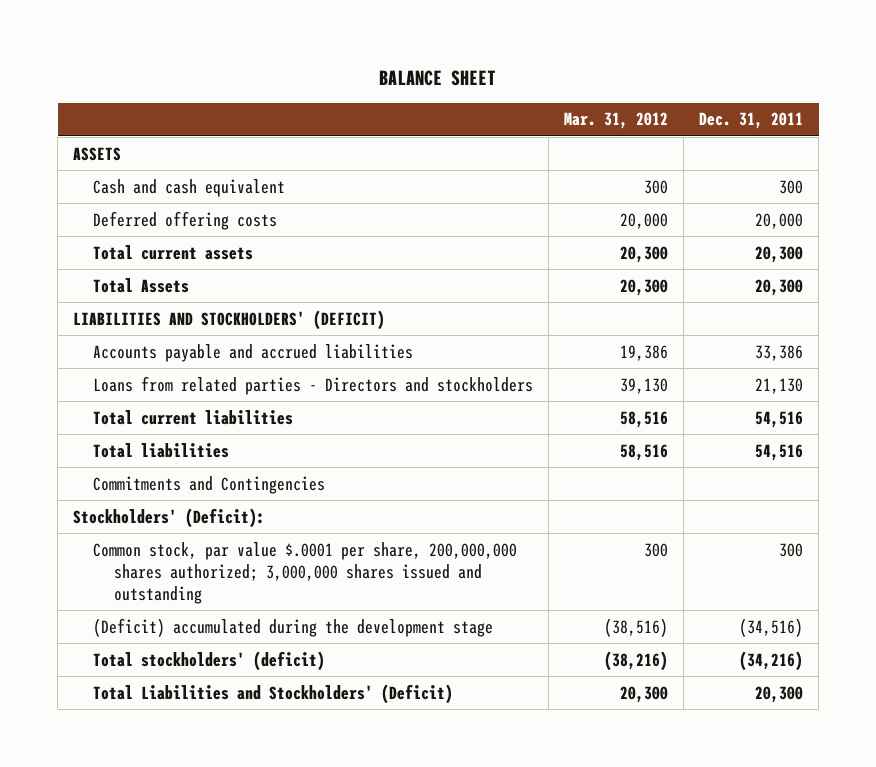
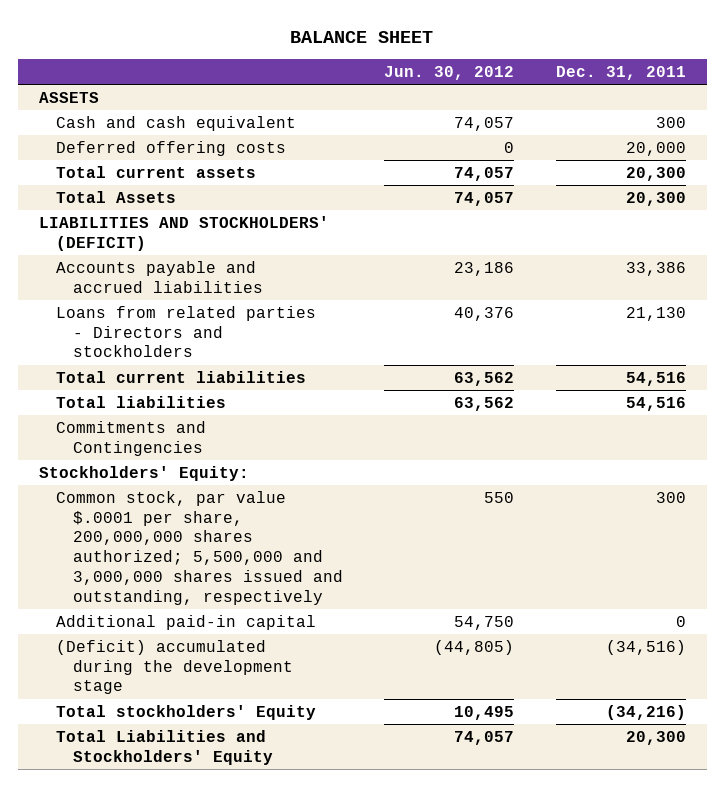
[564,112,669,130] Mar. 31, 2012 -> none
none -> [384,66,515,81] Jun. 30, 2012
[72,507,265,528] Stockholders' (Deficit): -> [38,466,249,482] Stockholders' Equity:
[93,541,518,605] Common stock, par value $.0001 per share, 200,000,000 shares authorized; 3,000,000 shares issued and outstanding -> [55,491,343,605] Common stock, par value $.0001 per share, 200,000,000 shares authorized; 5,500,000 and 3,000,000 shares issued and outstanding, respectively
none -> [55,615,316,631] Additional paid-in capital
[93,650,326,671] Total stockholders' (deficit) -> [55,705,316,721] Total stockholders' Equity
[93,683,454,704] Total Liabilities and Stockholders' (Deficit) -> [55,730,273,765] Total Liabilities and Stockholders' Equity

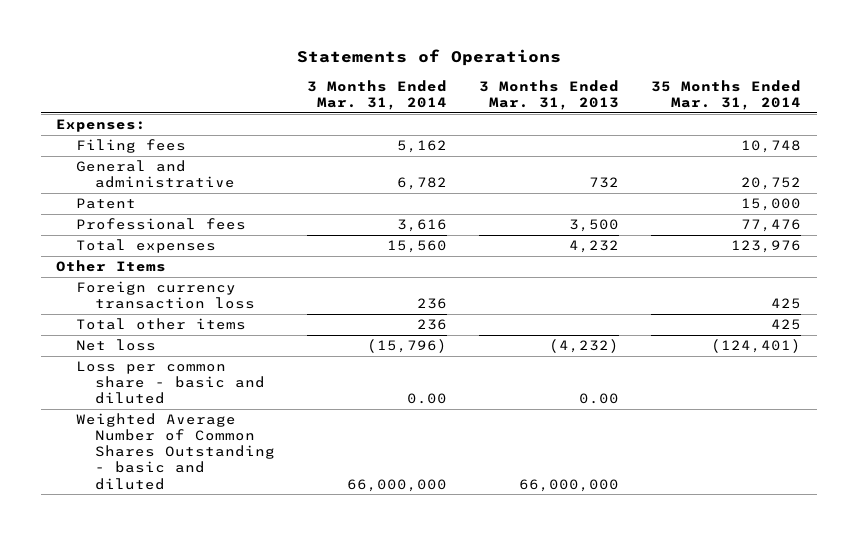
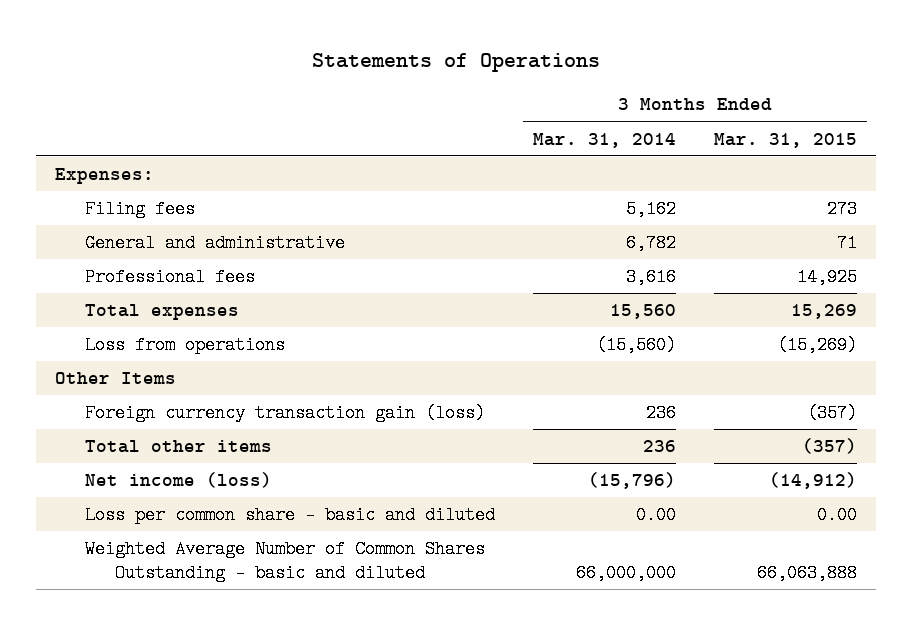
[478,79,619,110] 3 Months Ended Mar. 31, 2013 -> none
[650,79,801,110] 35 Months Ended Mar. 31, 2014 -> none
none -> [714,132,858,148] Mar. 31, 2015
[75,198,136,210] Patent -> none
none -> [84,336,285,355] Loss from operations
[75,281,256,310] Foreign currency transaction loss -> [84,404,485,423] Foreign currency transaction gain (loss)
[75,339,156,352] Net loss -> [84,472,272,489] Net income (loss)

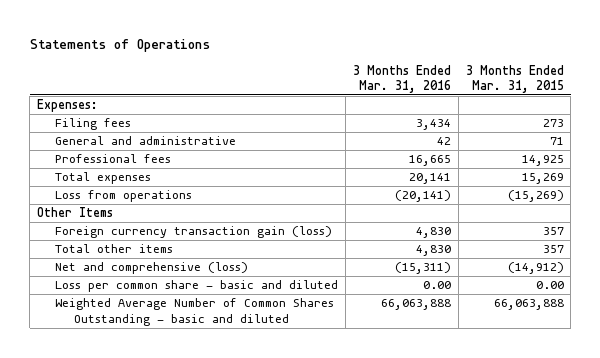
[533,132,677,148] Mar. 31, 2014 -> none
none -> [352,64,451,93] 3 Months Ended Mar. 31, 2016
[807,404,858,423] (357) -> [542,227,564,236] 357
[802,438,858,455] (357) -> [542,245,564,254] 357
[84,472,272,489] Net income (loss) -> [55,262,249,275] Net and comprehensive (loss)

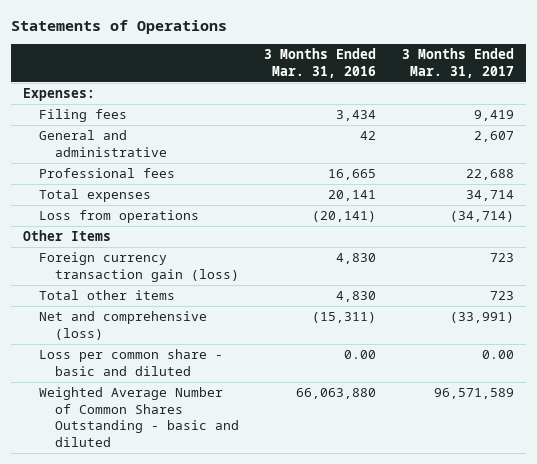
[465,64,564,93] 3 Months Ended Mar. 31, 2015 -> none
none -> [401,48,514,79] 3 Months Ended Mar. 31, 2017
[380,299,451,311] 66,063,888 -> [296,388,377,400] 66,063,880

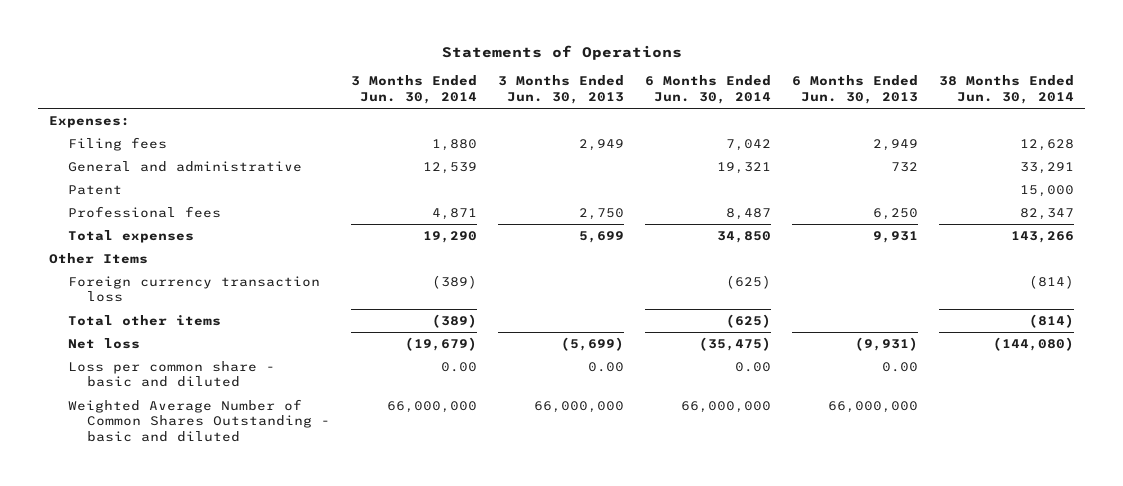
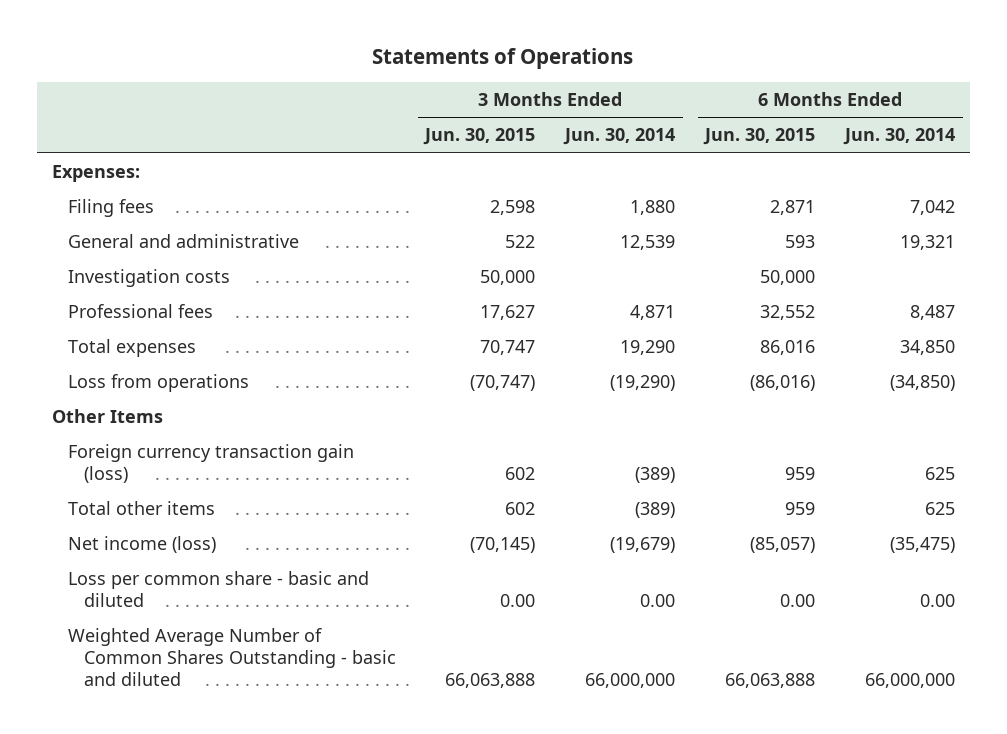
[498,75,625,104] 3 Months Ended Jun. 30, 2013 -> none
[792,75,919,104] 6 Months Ended Jun. 30, 2013 -> none
[939,75,1075,104] 38 Months Ended Jun. 30, 2014 -> none
none -> [423,128,536,146] Jun. 30, 2015
none -> [703,128,816,146] Jun. 30, 2015
[67,184,122,195] Patent -> none
none -> [67,269,230,288] Investigation costs
none -> [67,374,249,393] Loss from operations
[67,275,320,303] Foreign currency transaction loss -> [67,444,354,483] Foreign currency transaction gain (loss)
[726,274,772,289] (625) -> [925,466,956,480] 625
[726,313,772,328] (625) -> [925,502,956,516] 625
[67,337,140,349] Net loss -> [67,536,216,554] Net income (loss)

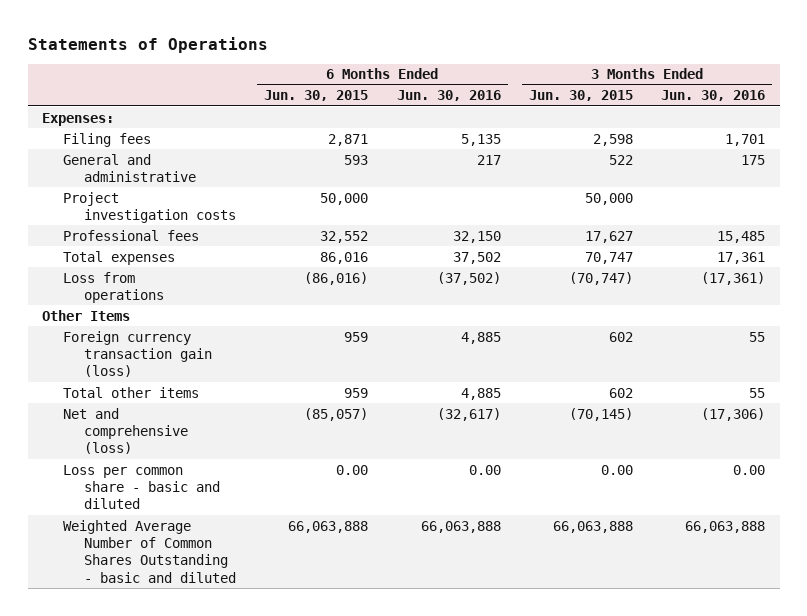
[563,128,676,146] Jun. 30, 2014 -> none
[843,128,956,146] Jun. 30, 2014 -> none
none -> [396,90,501,102] Jun. 30, 2016
none -> [661,90,766,102] Jun. 30, 2016
[67,269,230,288] Investigation costs -> [62,191,236,223] Project investigation costs
[67,536,216,554] Net income (loss) -> [62,407,188,455] Net and comprehensive (loss)

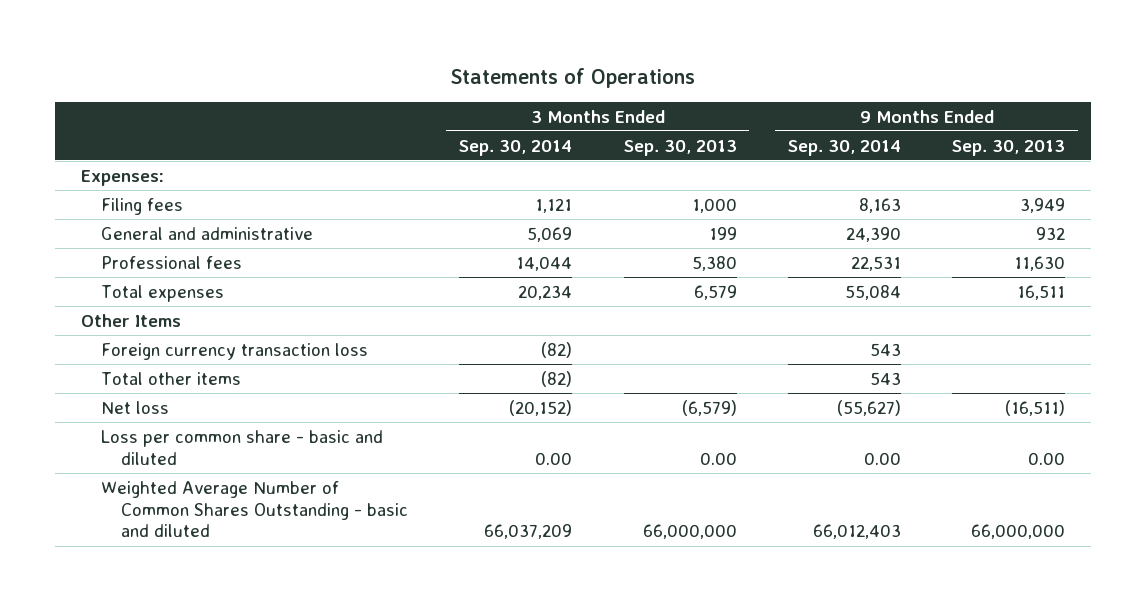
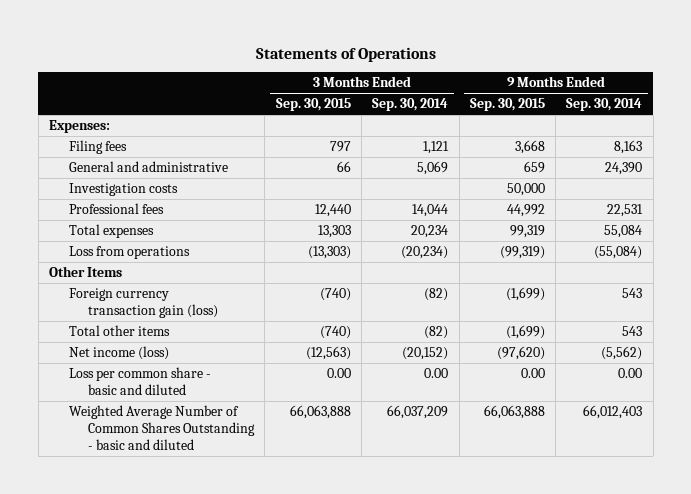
[623,139,737,156] Sep. 30, 2013 -> none
[952,139,1066,156] Sep. 30, 2013 -> none
none -> [275,98,351,112] Sep. 30, 2015
none -> [469,98,545,112] Sep. 30, 2015
none -> [68,183,178,197] Investigation costs
none -> [68,246,190,260] Loss from operations
[100,342,368,360] Foreign currency transaction loss -> [68,288,218,318] Foreign currency transaction gain (loss)
[100,400,169,414] Net loss -> [68,346,169,361] Net income (loss)
[836,399,901,416] (55,627) -> [601,346,643,361] (5,562)

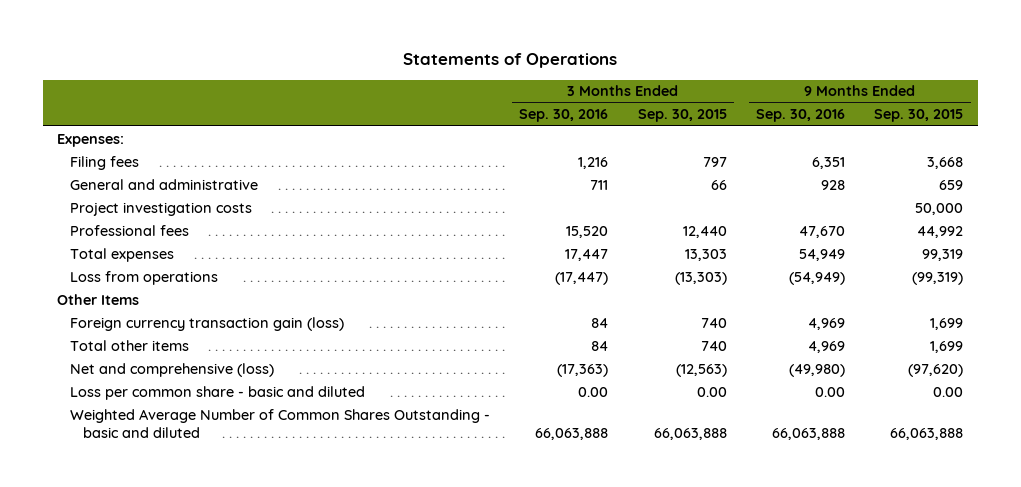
[372,98,449,112] Sep. 30, 2014 -> none
[566,98,643,112] Sep. 30, 2014 -> none
none -> [519,109,609,123] Sep. 30, 2016
none -> [756,109,846,123] Sep. 30, 2016
[68,183,178,197] Investigation costs -> [70,201,253,216] Project investigation costs
[319,288,351,302] (740) -> [700,317,727,328] 740
[505,287,545,302] (1,699) -> [930,317,964,330] 1,699
[319,326,351,340] (740) -> [700,340,727,351] 740
[505,325,545,340] (1,699) -> [930,340,964,353] 1,699
[68,346,169,361] Net income (loss) -> [70,362,275,377] Net and comprehensive (loss)

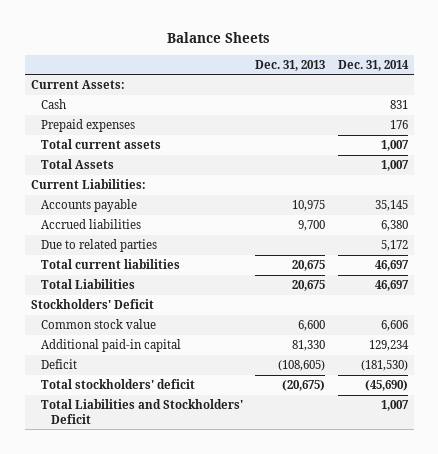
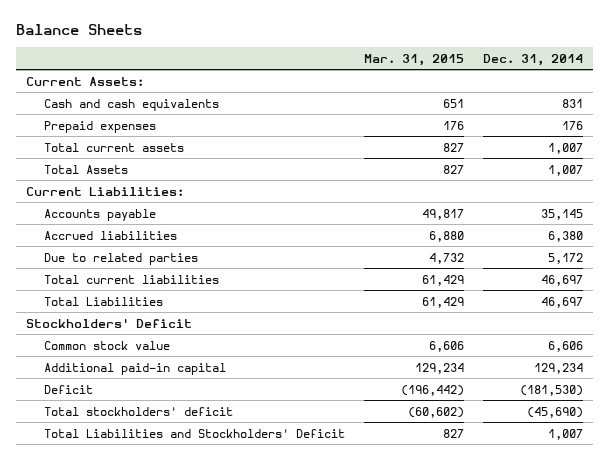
[255,59,326,71] Dec. 31, 2013 -> none
none -> [363,53,464,66] Mar. 31, 2015
[40,99,66,110] Cash -> [43,98,219,111] Cash and cash equivalents

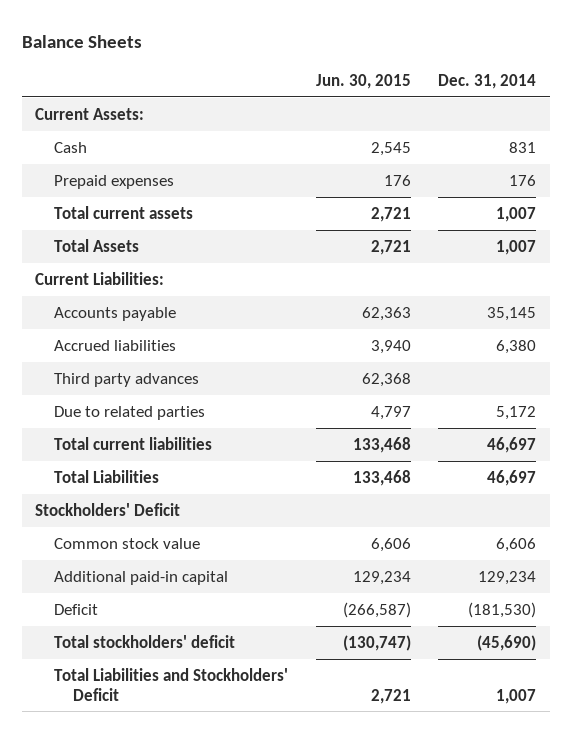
[363,53,464,66] Mar. 31, 2015 -> none
none -> [315,73,411,89] Jun. 30, 2015
[43,98,219,111] Cash and cash equivalents -> [54,141,88,153] Cash
none -> [54,372,200,387] Third party advances

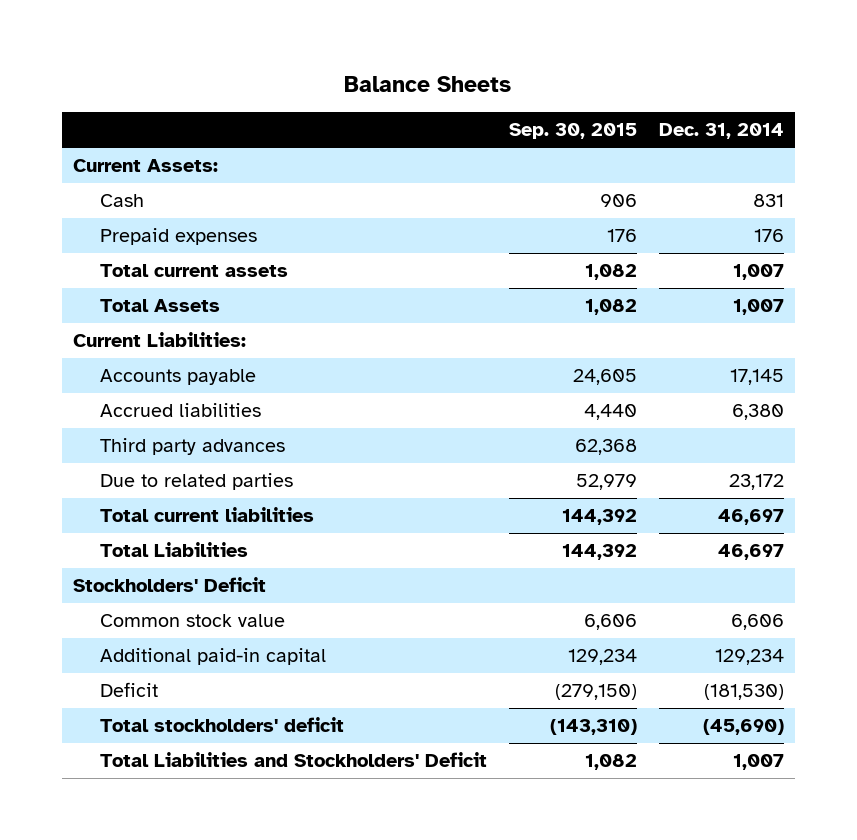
[315,73,411,89] Jun. 30, 2015 -> none
none -> [508,123,637,140] Sep. 30, 2015
[487,306,537,321] 35,145 -> [730,369,785,386] 17,145
[496,405,537,420] 5,172 -> [729,474,785,491] 23,172

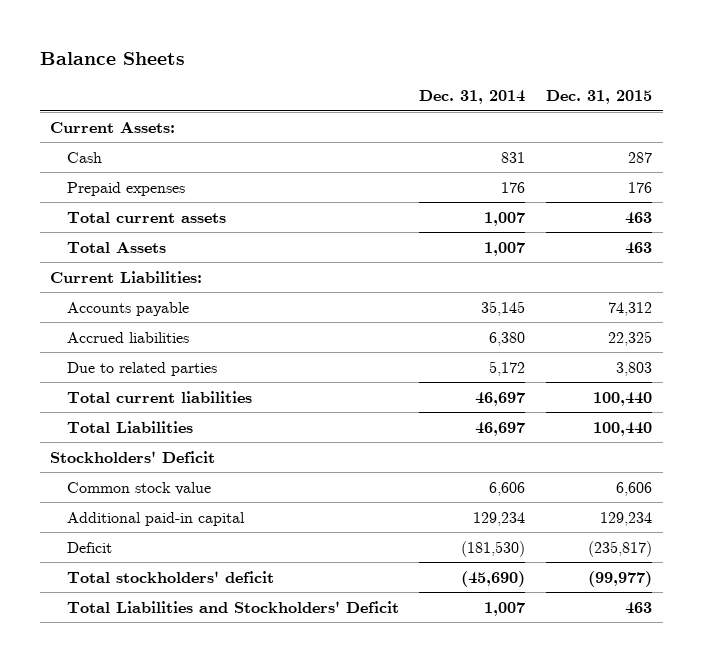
[508,123,637,140] Sep. 30, 2015 -> none
none -> [546,90,653,105] Dec. 31, 2015
[730,369,785,386] 17,145 -> [481,300,526,316] 35,145
[99,438,285,456] Third party advances -> none
[729,474,785,491] 23,172 -> [489,360,526,376] 5,172

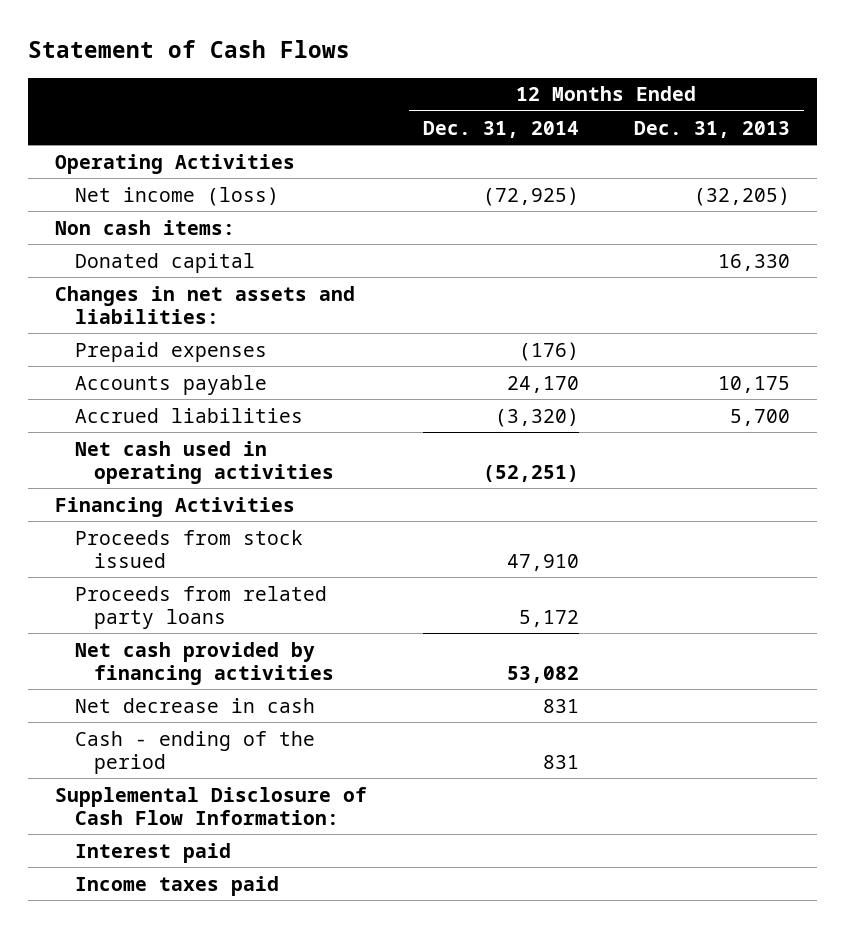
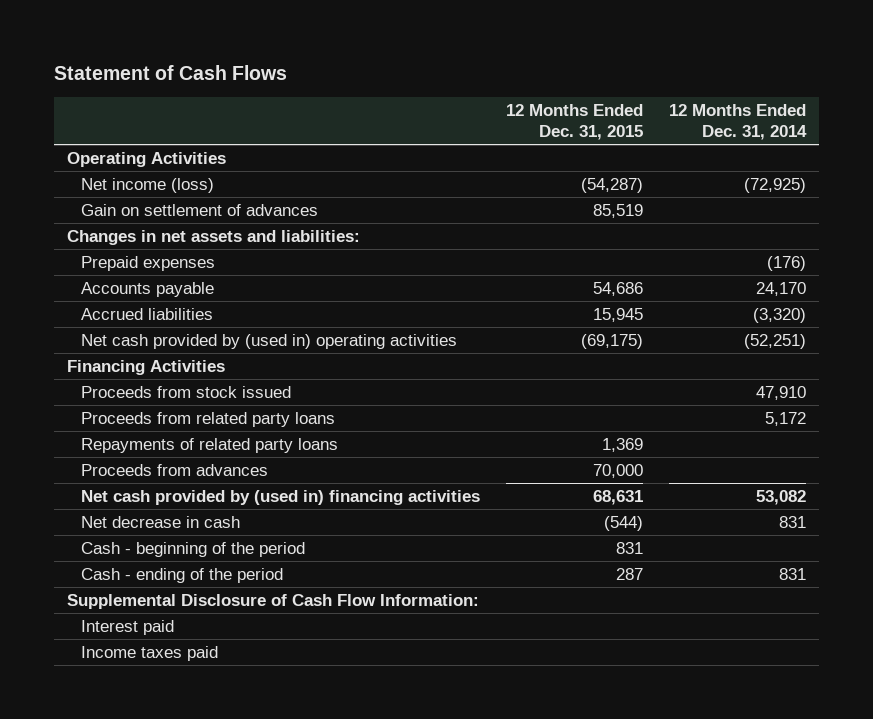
[633,120,790,138] Dec. 31, 2013 -> none
none -> [506,104,644,140] 12 Months Ended Dec. 31, 2015
[55,219,236,235] Non cash items: -> none
[74,252,255,273] Donated capital -> none
none -> [81,204,319,217] Gain on settlement of advances
[74,440,334,484] Net cash used in operating activities -> [81,334,458,350] Net cash provided by (used in) operating activities
none -> [81,438,339,454] Repayments of related party loans
none -> [81,464,269,477] Proceeds from advances
[74,641,334,685] Net cash provided by financing activities -> [81,490,481,506] Net cash provided by (used in) financing activities
none -> [81,542,306,558] Cash - beginning of the period

